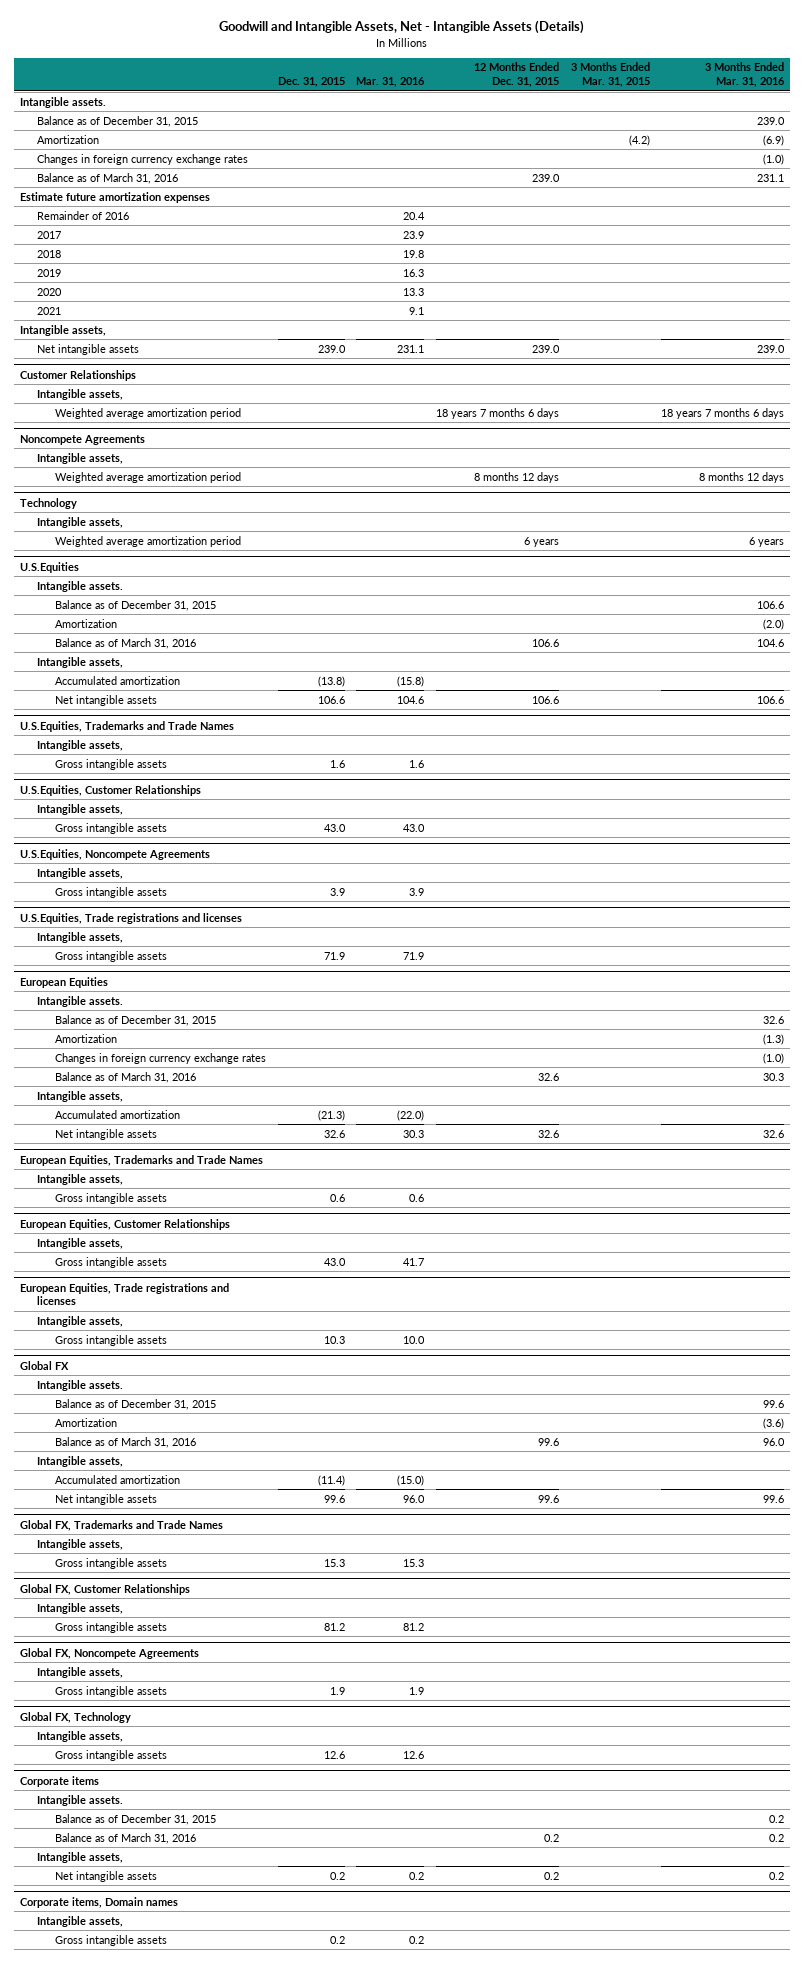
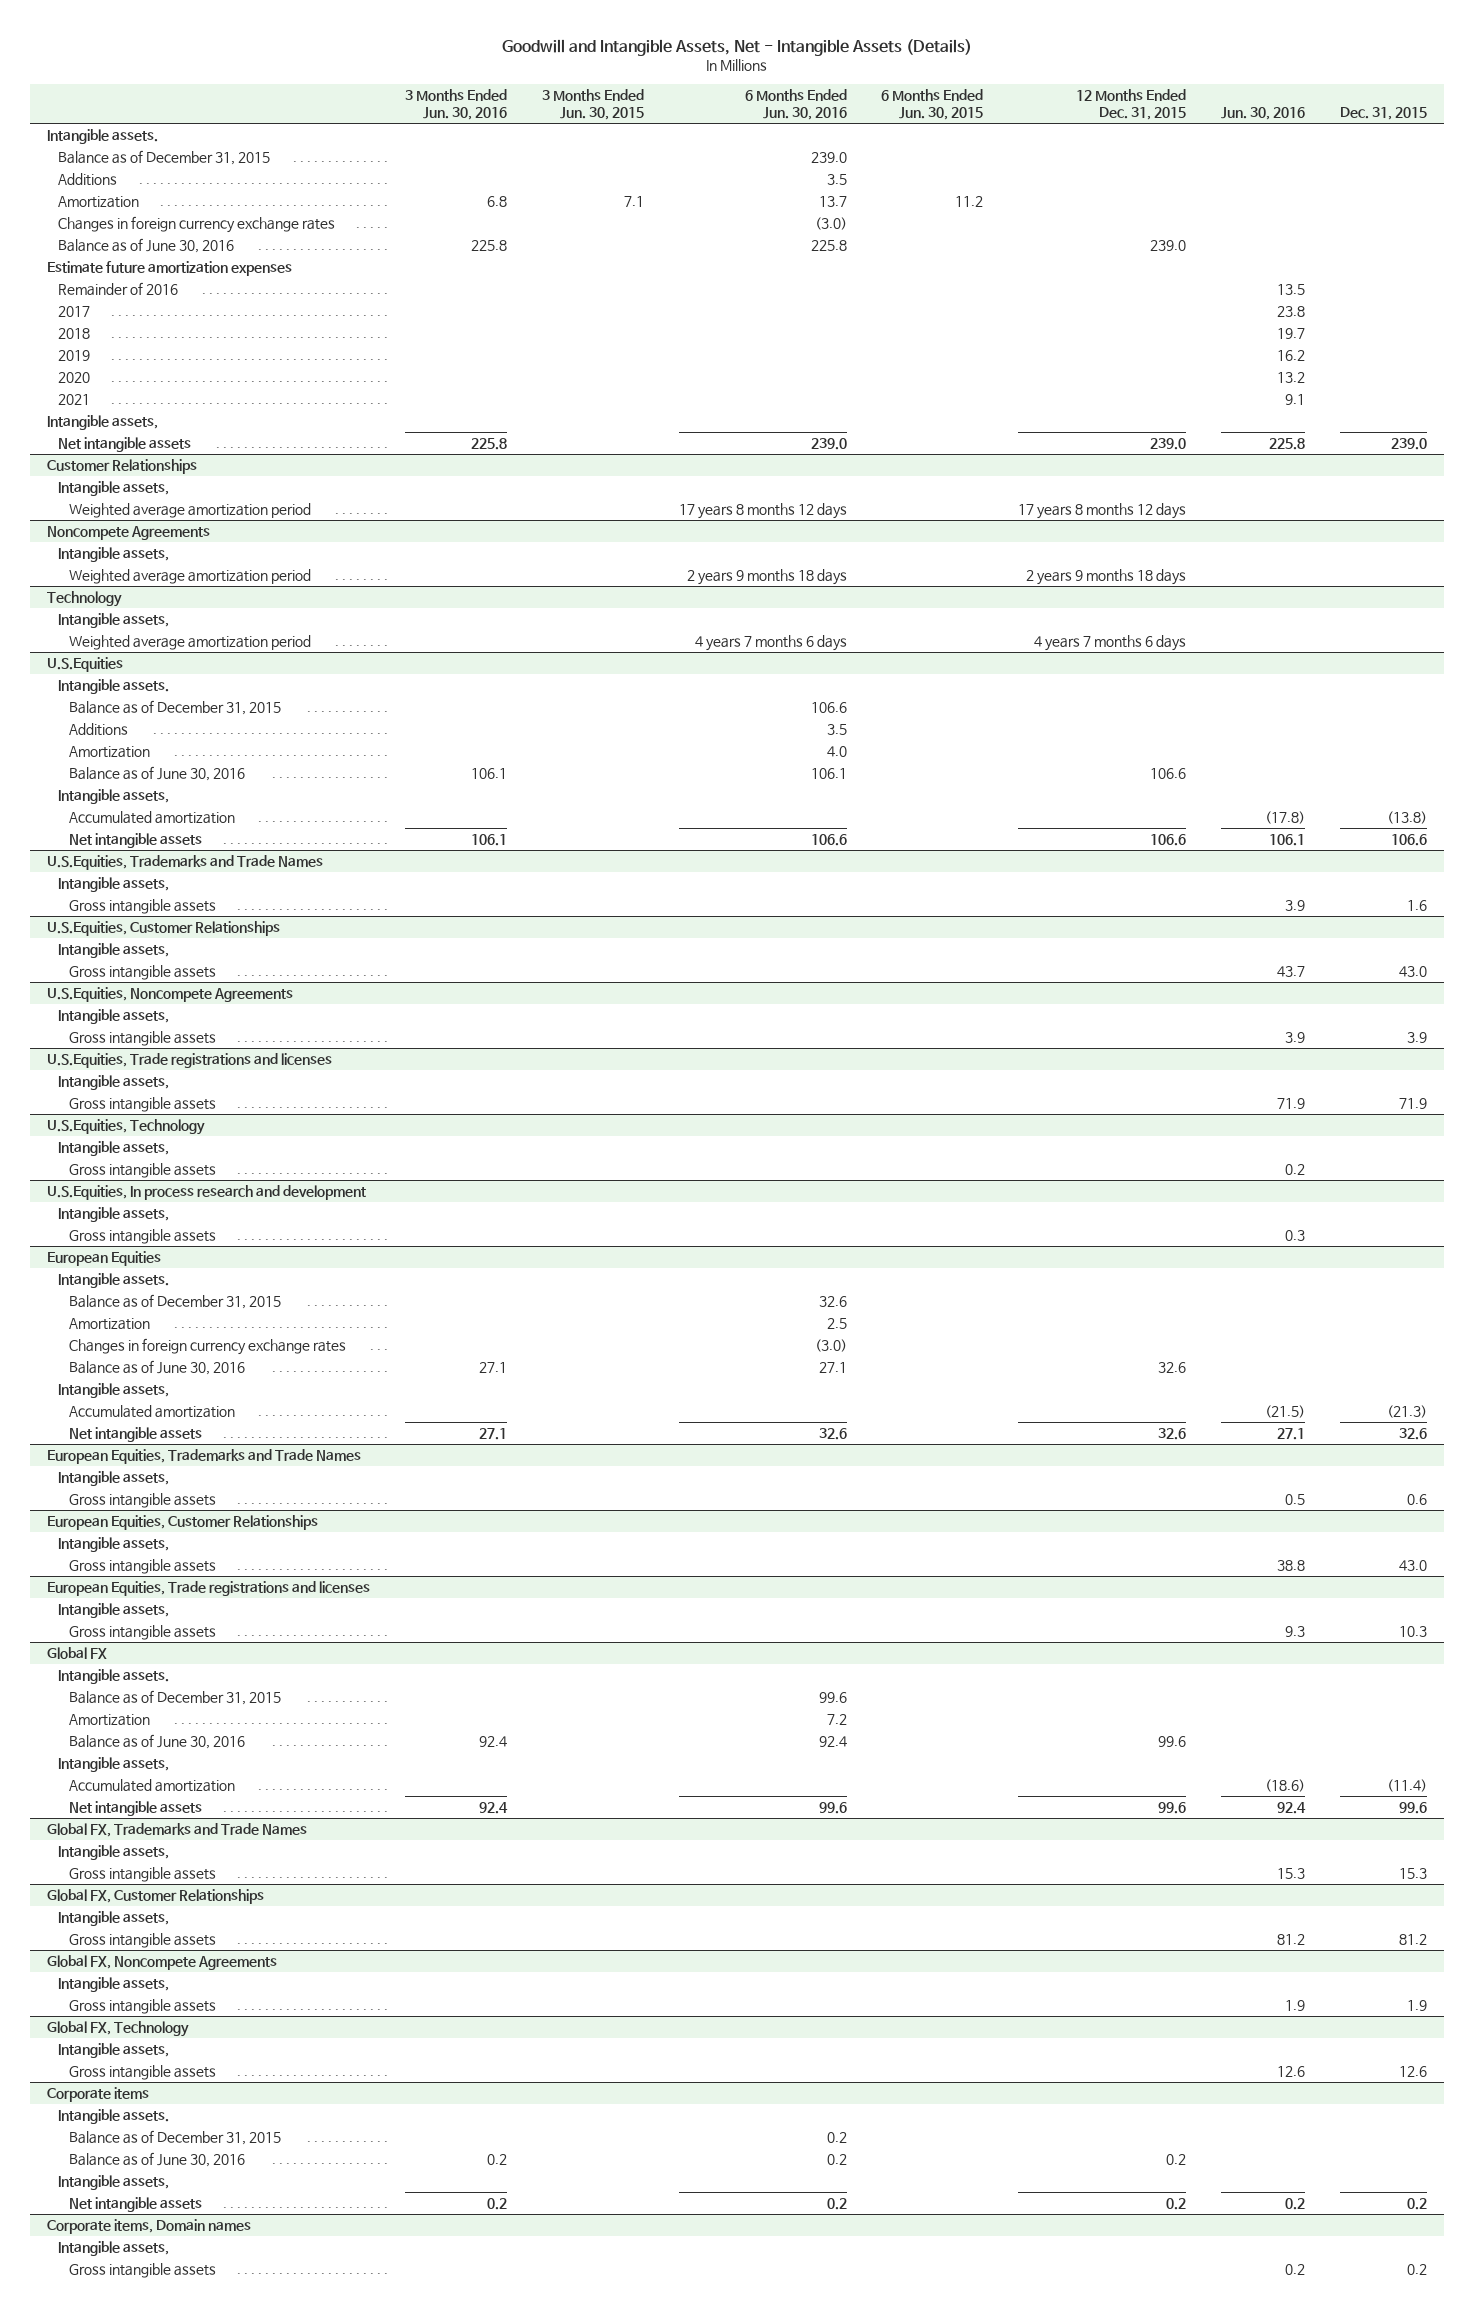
[356,77,426,88] Mar. 31, 2016 -> none
[570,62,650,88] 3 Months Ended Mar. 31, 2015 -> none
[705,62,786,88] 3 Months Ended Mar. 31, 2016 -> none
none -> [405,89,508,121] 3 Months Ended Jun. 30, 2016
none -> [541,89,644,121] 3 Months Ended Jun. 30, 2015
none -> [744,89,847,121] 6 Months Ended Jun. 30, 2016
none -> [881,89,984,121] 6 Months Ended Jun. 30, 2015
none -> [1220,107,1305,121] Jun. 30, 2016
none -> [58,173,118,187] Additions
[37,172,179,184] Balance as of March 31, 2016 -> [58,238,235,254] Balance as of June 30, 2016
[435,407,559,419] 18 years 7 months 6 days -> [1018,503,1187,520] 17 years 8 months 12 days
[473,471,559,483] 8 months 12 days -> [1026,569,1187,586] 2 years 9 months 18 days
[523,536,559,547] 6 years -> [1034,635,1187,652] 4 years 7 months 6 days
none -> [68,723,128,737] Additions
[55,637,197,649] Balance as of March 31, 2016 -> [68,766,245,782] Balance as of June 30, 2016
none -> [47,1119,206,1136] U.S.Equities, Technology
none -> [58,1141,170,1157] Intangible assets,
none -> [68,1163,216,1179] Gross intangible assets
none -> [47,1185,367,1201] U.S.Equities, In process research and development
none -> [58,1207,170,1223] Intangible assets,
none -> [68,1229,216,1245] Gross intangible assets
[55,1071,197,1083] Balance as of March 31, 2016 -> [68,1360,245,1376] Balance as of June 30, 2016
[55,1436,197,1448] Balance as of March 31, 2016 -> [68,1734,245,1750] Balance as of June 30, 2016
[55,1832,197,1844] Balance as of March 31, 2016 -> [68,2152,245,2168] Balance as of June 30, 2016

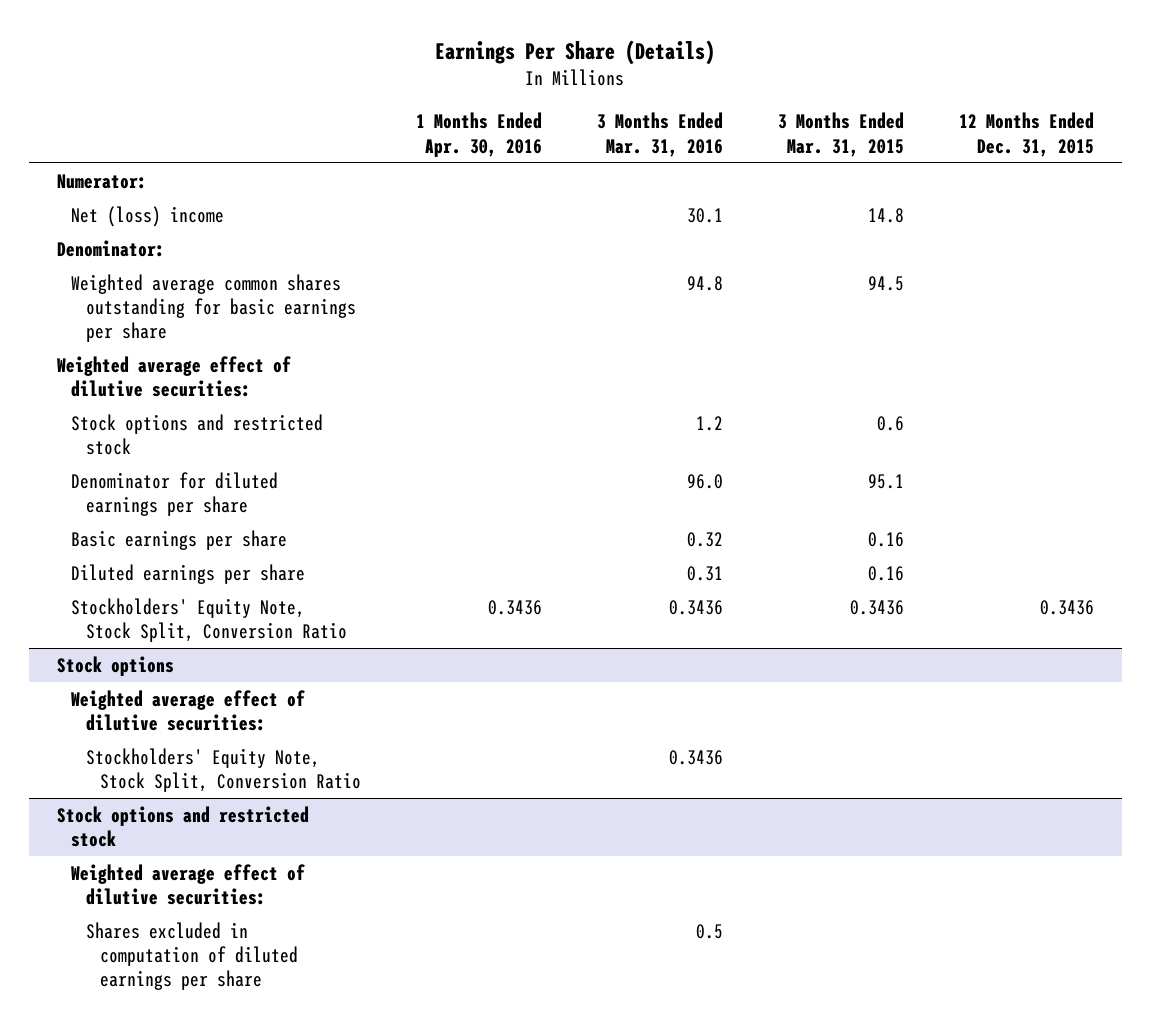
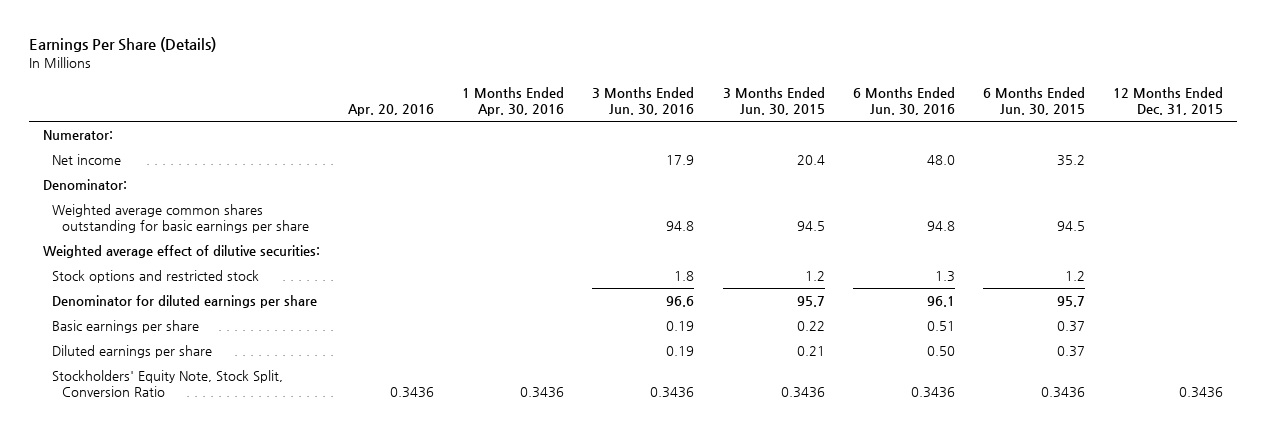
[597,112,724,157] 3 Months Ended Mar. 31, 2016 -> none
[778,112,905,157] 3 Months Ended Mar. 31, 2015 -> none
none -> [348,104,435,117] Apr. 20, 2016
none -> [592,87,695,116] 3 Months Ended Jun. 30, 2016
none -> [722,87,825,116] 3 Months Ended Jun. 30, 2015
none -> [852,87,955,116] 6 Months Ended Jun. 30, 2016
none -> [983,87,1086,116] 6 Months Ended Jun. 30, 2015
[71,205,225,227] Net (loss) income -> [52,154,122,166] Net income
[56,655,174,676] Stock options -> none
[71,689,306,732] Weighted average effect of dilutive securities: -> none
[85,747,362,793] Stockholders' Equity Note, Stock Split, Conversion Ratio -> none
[56,805,309,848] Stock options and restricted stock -> none
[71,863,306,906] Weighted average effect of dilutive securities: -> none
[85,921,299,991] Shares excluded in computation of diluted earnings per share -> none

